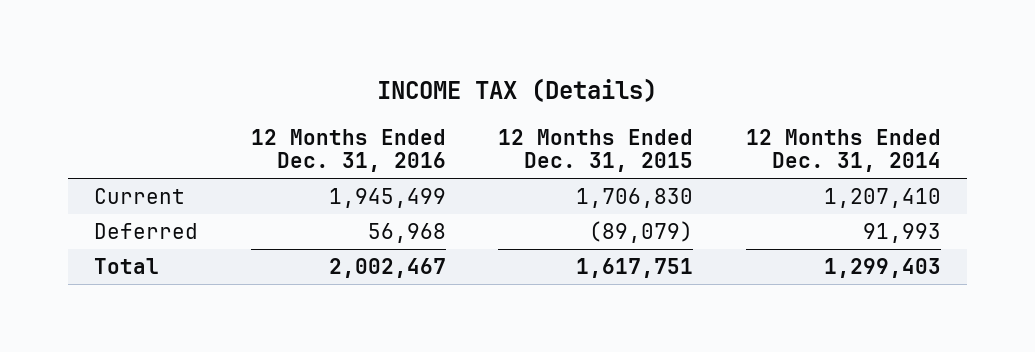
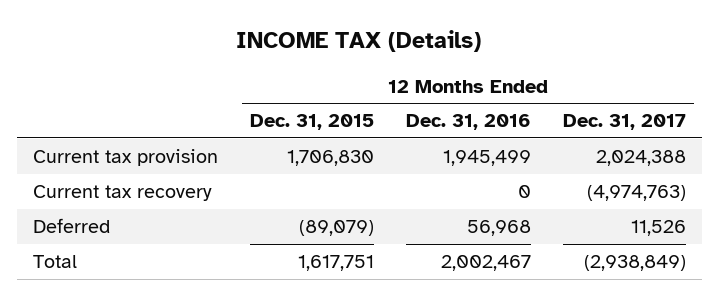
[745,128,941,173] 12 Months Ended Dec. 31, 2014 -> none
none -> [562,114,686,131] Dec. 31, 2017
[94,188,186,205] Current -> [32,149,218,167] Current tax provision
none -> [32,185,212,202] Current tax recovery

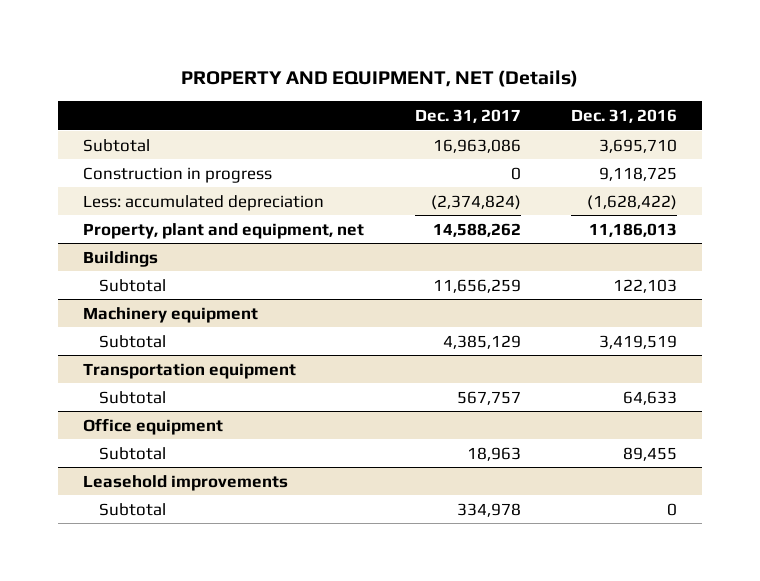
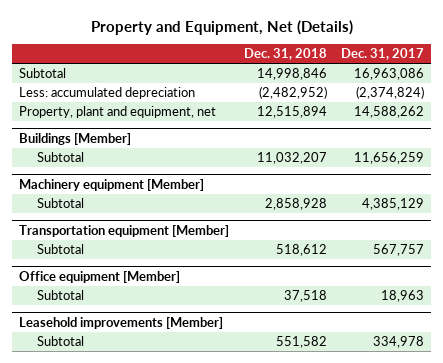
[181,70,579,88] PROPERTY AND EQUIPMENT, NET (Details) -> [90,19,353,35] Property and Equipment, Net (Details)
[570,108,677,123] Dec. 31, 2016 -> none
none -> [243,48,327,61] Dec. 31, 2018
[83,166,273,183] Construction in progress -> none
[83,250,159,267] Buildings -> [19,132,132,145] Buildings [Member]
[83,306,259,323] Machinery equipment -> [19,178,205,191] Machinery equipment [Member]
[83,362,297,379] Transportation equipment -> [19,224,230,237] Transportation equipment [Member]
[83,417,224,435] Office equipment -> [19,270,181,283] Office equipment [Member]
[83,474,289,491] Leasehold improvements -> [19,316,224,329] Leasehold improvements [Member]

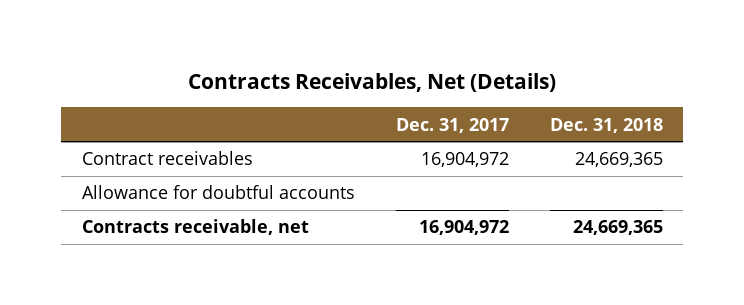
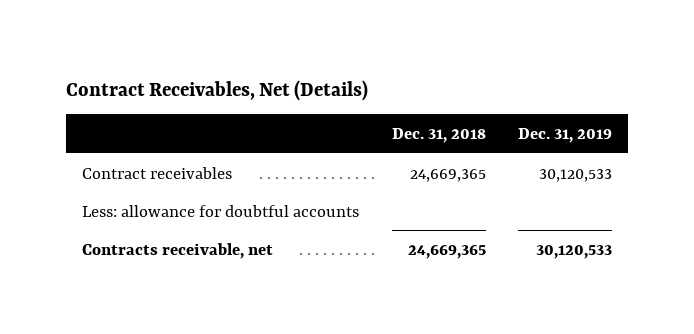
[188,73,557,93] Contracts Receivables, Net (Details) -> [66,79,369,101] Contract Receivables, Net (Details)
[395,117,509,133] Dec. 31, 2017 -> none
none -> [517,128,612,144] Dec. 31, 2019
[81,185,355,200] Allowance for doubtful accounts -> [82,204,360,217] Less: allowance for doubtful accounts

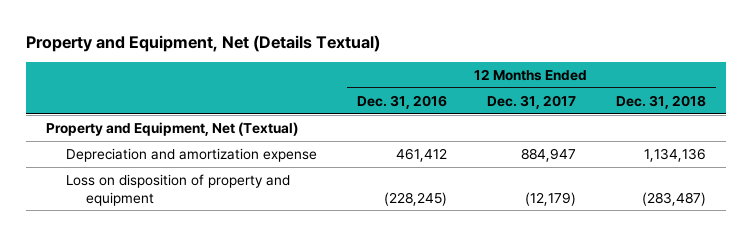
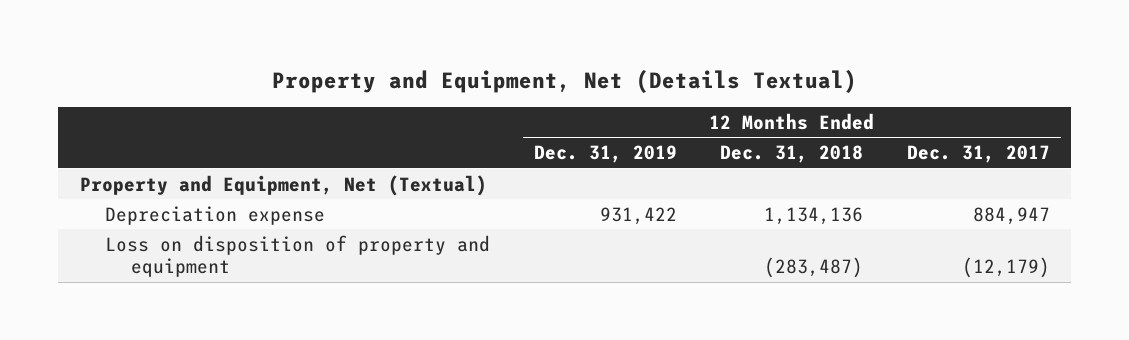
[356,94,447,109] Dec. 31, 2016 -> none
none -> [533,145,677,164] Dec. 31, 2019
[65,148,317,163] Depreciation and amortization expense -> [105,205,326,225] Depreciation expense

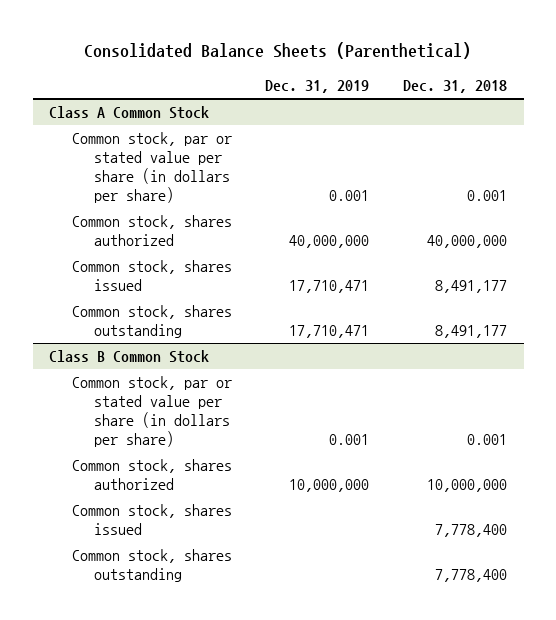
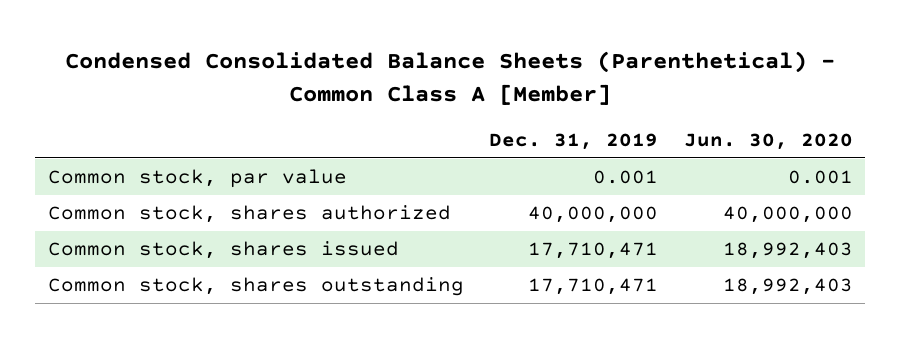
[84,42,472,60] Consolidated Balance Sheets (Parenthetical) -> [65,51,836,105] Condensed Consolidated Balance Sheets (Parenthetical) - Common Class A [Member]
[402,79,507,93] Dec. 31, 2018 -> none
none -> [683,132,853,150] Jun. 30, 2020
[49,106,210,120] Class A Common Stock -> none
[71,132,232,204] Common stock, par or stated value per share (in dollars per share) -> [48,169,348,189] Common stock, par value
[49,350,210,364] Class B Common Stock -> none
[71,376,232,448] Common stock, par or stated value per share (in dollars per share) -> none
[71,459,232,491] Common stock, shares authorized -> none
[71,504,232,536] Common stock, shares issued -> none
[71,549,232,583] Common stock, shares outstanding -> none

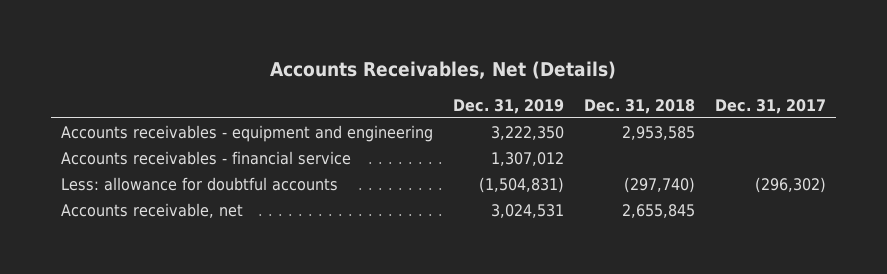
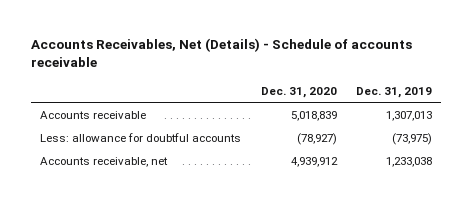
[270,60,617,79] Accounts Receivables, Net (Details) -> [30,37,412,68] Accounts Receivables, Net (Details) - Schedule of accounts receivable
[583,98,695,114] Dec. 31, 2018 -> none
[715,98,827,114] Dec. 31, 2017 -> none
none -> [260,86,337,98] Dec. 31, 2020
[60,125,433,143] Accounts receivables - equipment and engineering -> none
[60,151,351,166] Accounts receivables - financial service -> none
none -> [40,110,147,119] Accounts receivable
[478,177,564,194] (1,504,831) -> [391,132,432,145] (73,975)
[490,204,564,219] 3,024,531 -> [385,156,432,167] 1,233,038

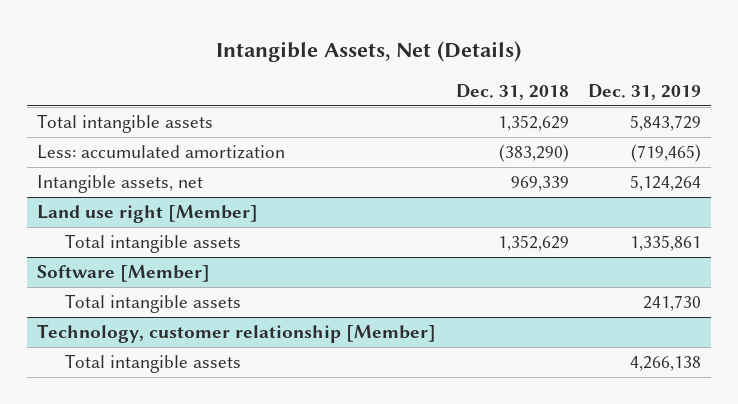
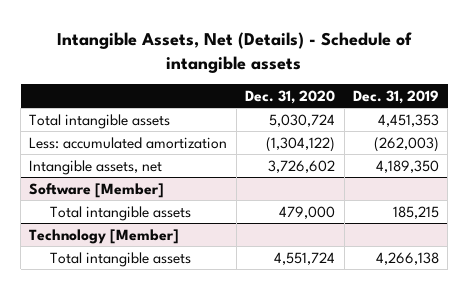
[216,41,522,63] Intangible Assets, Net (Details) -> [57,31,413,73] Intangible Assets, Net (Details) - Schedule of intangible assets
[455,84,569,101] Dec. 31, 2018 -> none
none -> [245,90,336,105] Dec. 31, 2020
[37,204,259,223] Land use right [Member] -> none
[64,233,241,253] Total intangible assets -> none
[629,114,701,131] 5,843,729 -> [378,113,440,127] 4,451,353
[630,143,701,162] (719,465) -> [374,136,440,152] (262,003)
[629,174,701,191] 5,124,264 -> [376,159,440,173] 4,189,350
[642,294,701,311] 241,730 -> [393,205,440,219] 185,215
[37,323,437,343] Technology, customer relationship [Member] -> [29,228,180,244] Technology [Member]

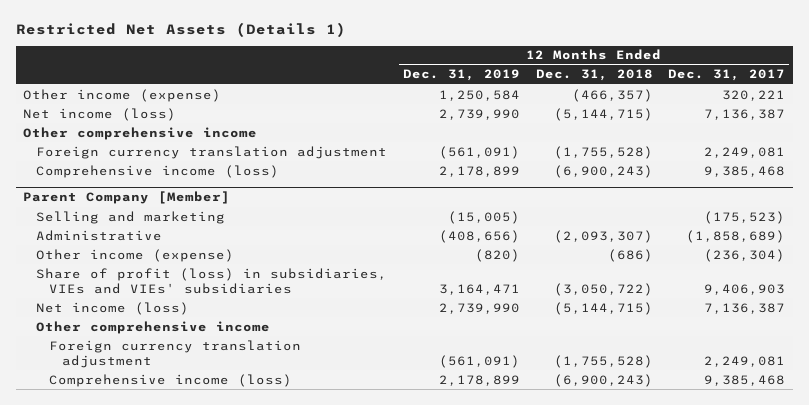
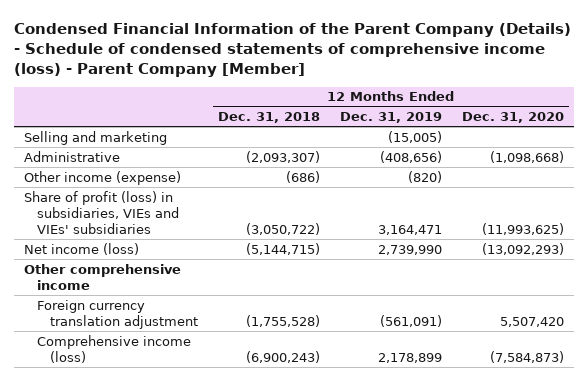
[15,21,346,37] Restricted Net Assets (Details 1) -> [13,22,571,77] Condensed Financial Information of the Parent Company (Details) - Schedule of condensed statements of comprehensive income (loss) - Parent Company [Member]
[668,69,786,82] Dec. 31, 2017 -> none
none -> [461,112,564,124] Dec. 31, 2020
[23,88,222,102] Other income (expense) -> none
[23,107,177,121] Net income (loss) -> none
[23,126,258,140] Other comprehensive income -> none
[36,145,388,159] Foreign currency translation adjustment -> none
[36,164,280,178] Comprehensive income (loss) -> none
[23,191,231,205] Parent Company [Member] -> none

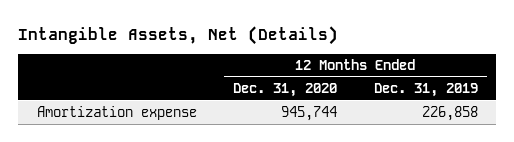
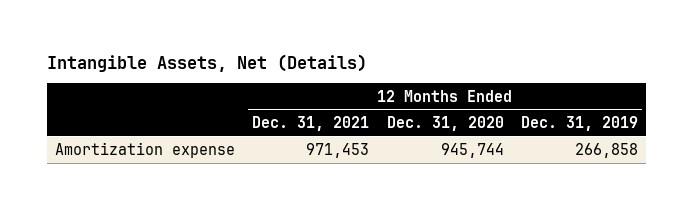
none -> [252,115,370,131] Dec. 31, 2021
[421,106,478,122] 226,858 -> [574,143,638,159] 266,858

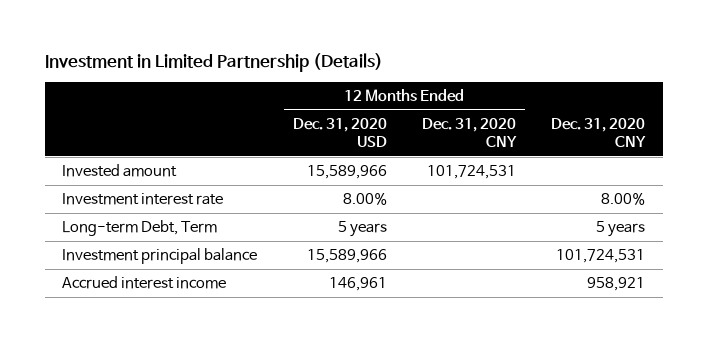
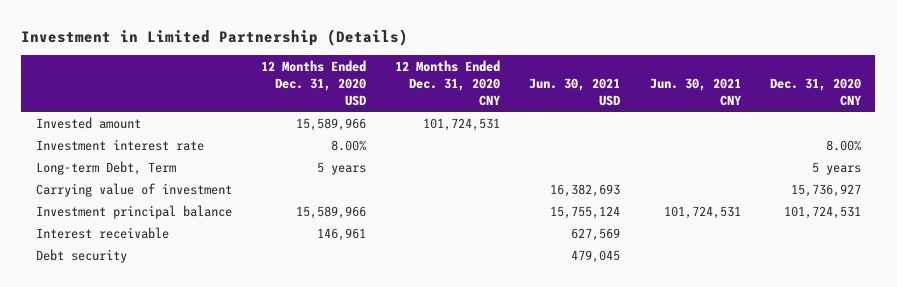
none -> [529,77,621,106] Jun. 30, 2021 USD
none -> [649,77,741,106] Jun. 30, 2021 CNY
none -> [36,182,233,197] Carrying value of investment
[62,276,227,290] Accrued interest income -> none
none -> [36,226,170,239] Interest receivable
none -> [36,248,128,263] Debt security

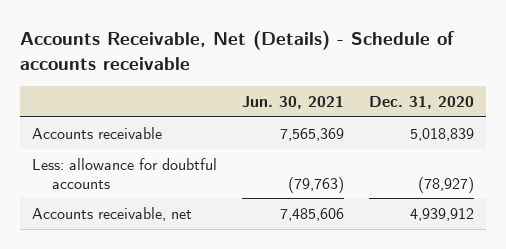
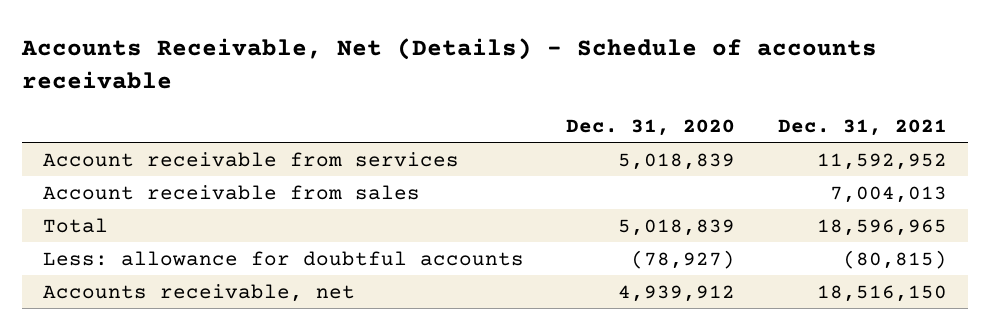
[242,95,345,109] Jun. 30, 2021 -> none
none -> [777,118,947,136] Dec. 31, 2021
[32,127,163,140] Accounts receivable -> [43,151,460,167] Account receivable from services
none -> [43,184,421,200] Account receivable from sales
none -> [43,217,109,233] Total

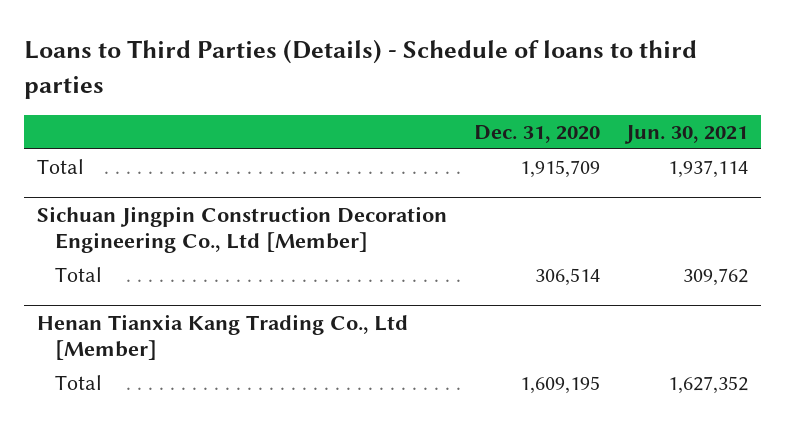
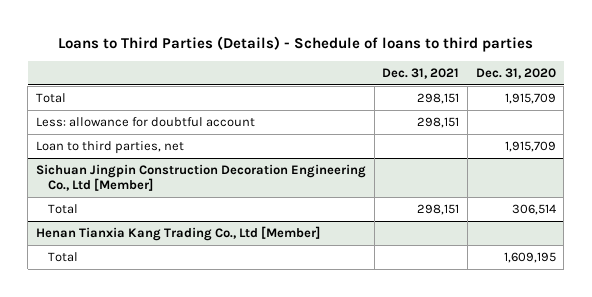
[624,125,749,145] Jun. 30, 2021 -> none
none -> [382,67,460,79] Dec. 31, 2021
none -> [35,116,255,127] Less: allowance for doubtful account
none -> [35,140,184,154] Loan to third parties, net

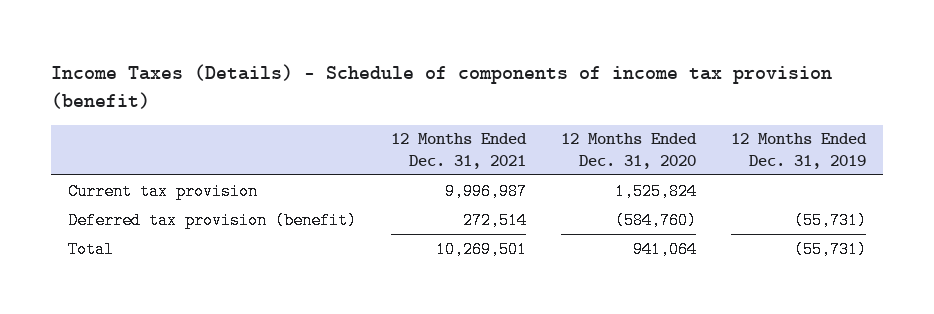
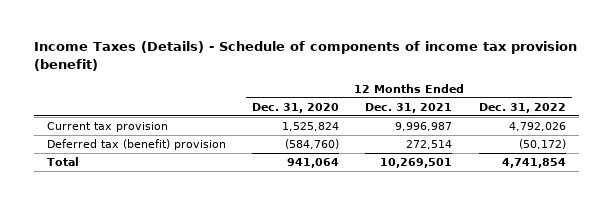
[730,133,867,169] 12 Months Ended Dec. 31, 2019 -> none
none -> [478,102,566,113] Dec. 31, 2022
[68,211,358,229] Deferred tax provision (benefit) -> [47,139,227,151] Deferred tax (benefit) provision

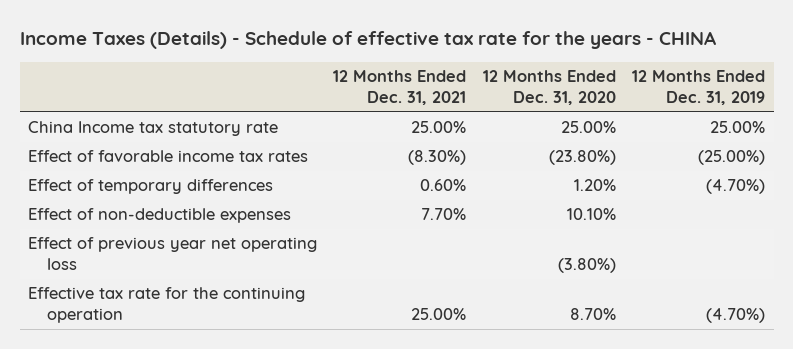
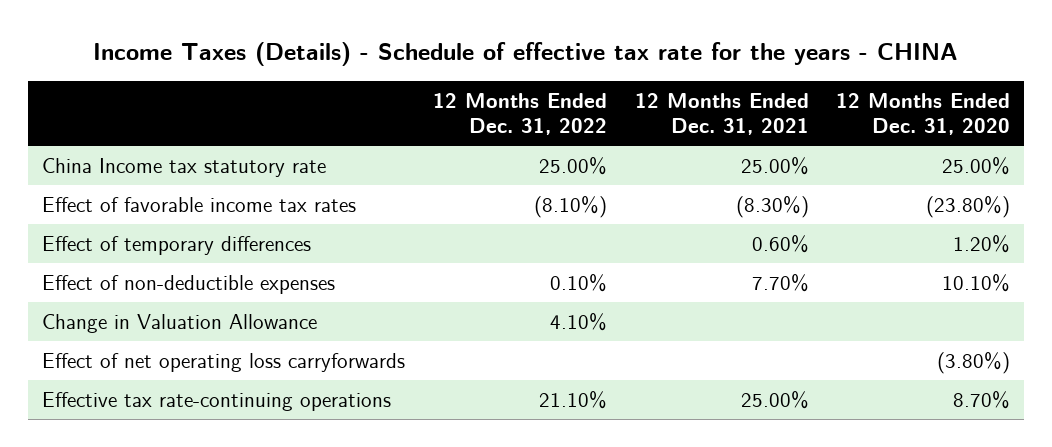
[632,69,766,106] 12 Months Ended Dec. 31, 2019 -> none
none -> [432,92,607,135] 12 Months Ended Dec. 31, 2022
none -> [42,313,318,333] Change in Valuation Allowance
[27,237,317,271] Effect of previous year net operating loss -> [42,352,406,372] Effect of net operating loss carryforwards
[27,287,305,324] Effective tax rate for the continuing operation -> [42,391,392,411] Effective tax rate-continuing operations

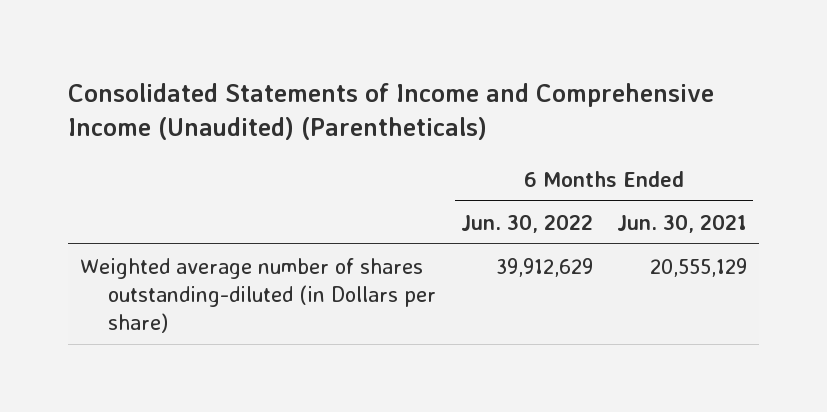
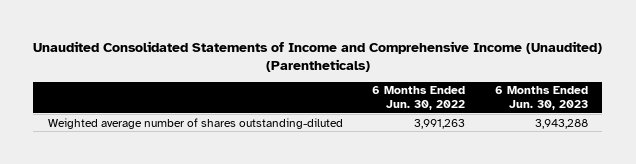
[67,83,714,141] Consolidated Statements of Income and Comprehensive Income (Unaudited) (Parentheticals) -> [32,40,602,72] Unaudited Consolidated Statements of Income and Comprehensive Income (Unaudited) (Parentheticals)
[617,213,748,233] Jun. 30, 2021 -> none
none -> [494,86,588,110] 6 Months Ended Jun. 30, 2023
[80,257,437,333] Weighted average number of shares outstanding-diluted (in Dollars per share) -> [47,117,343,129] Weighted average number of shares outstanding-diluted
[495,257,593,277] 39,912,629 -> [414,118,466,129] 3,991,263

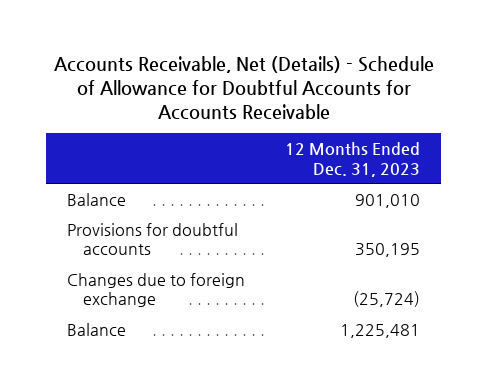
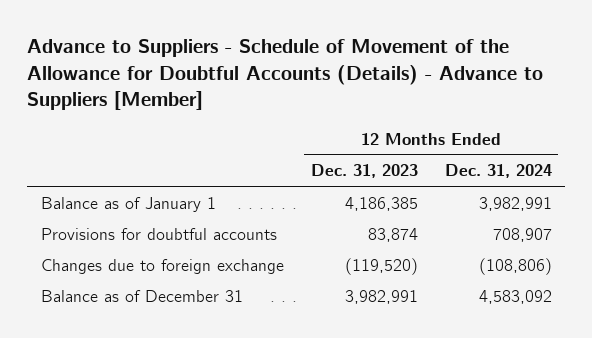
[53,56,434,120] Accounts Receivable, Net (Details) - Schedule of Allowance for Doubtful Accounts for Accounts Receivable -> [27,39,544,111] Advance to Suppliers - Schedule of Movement of the Allowance for Doubtful Accounts (Details) - Advance to Suppliers [Member]
none -> [444,164,552,179] Dec. 31, 2024
[66,192,126,206] Balance -> [40,196,216,212] Balance as of January 1
[355,193,421,208] 901,010 -> [344,196,418,211] 4,186,385
[355,243,421,258] 350,195 -> [367,227,418,242] 83,874
[353,291,421,308] (25,724) -> [344,257,418,275] (119,520)
[66,322,126,336] Balance -> [40,289,243,302] Balance as of December 31
[340,323,421,338] 1,225,481 -> [344,289,418,304] 3,982,991

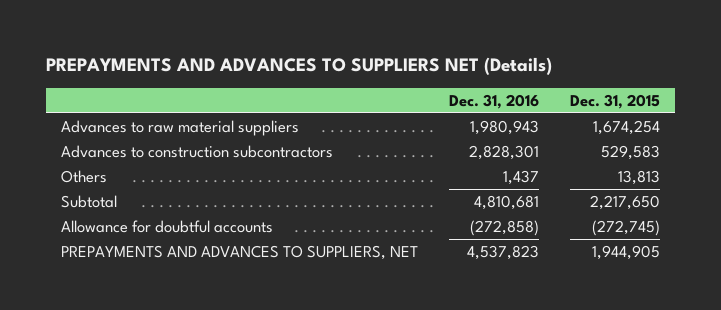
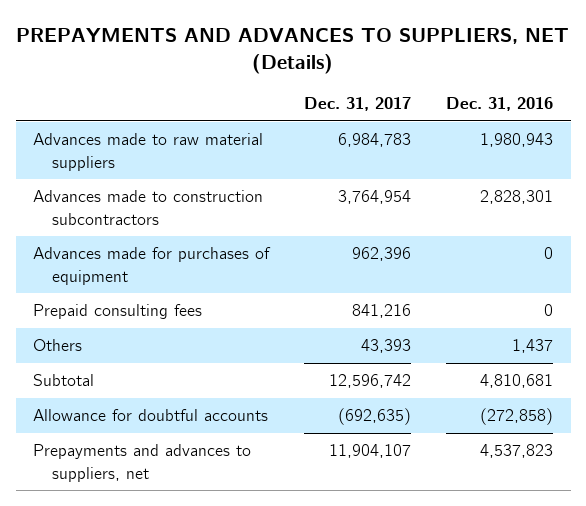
[45,57,552,76] PREPAYMENTS AND ADVANCES TO SUPPLIERS NET (Details) -> [16,28,570,74] PREPAYMENTS AND ADVANCES TO SUPPLIERS, NET (Details)
[569,93,660,109] Dec. 31, 2015 -> none
none -> [304,97,412,112] Dec. 31, 2017
[61,120,300,137] Advances to raw material suppliers -> [33,133,264,171] Advances made to raw material suppliers
[61,145,334,159] Advances to construction subcontractors -> [33,190,264,225] Advances made to construction subcontractors
none -> [33,247,272,285] Advances made for purchases of equipment
none -> [33,304,203,320] Prepaid consulting fees
[61,245,419,261] PREPAYMENTS AND ADVANCES TO SUPPLIERS, NET -> [33,444,252,482] Prepayments and advances to suppliers, net

